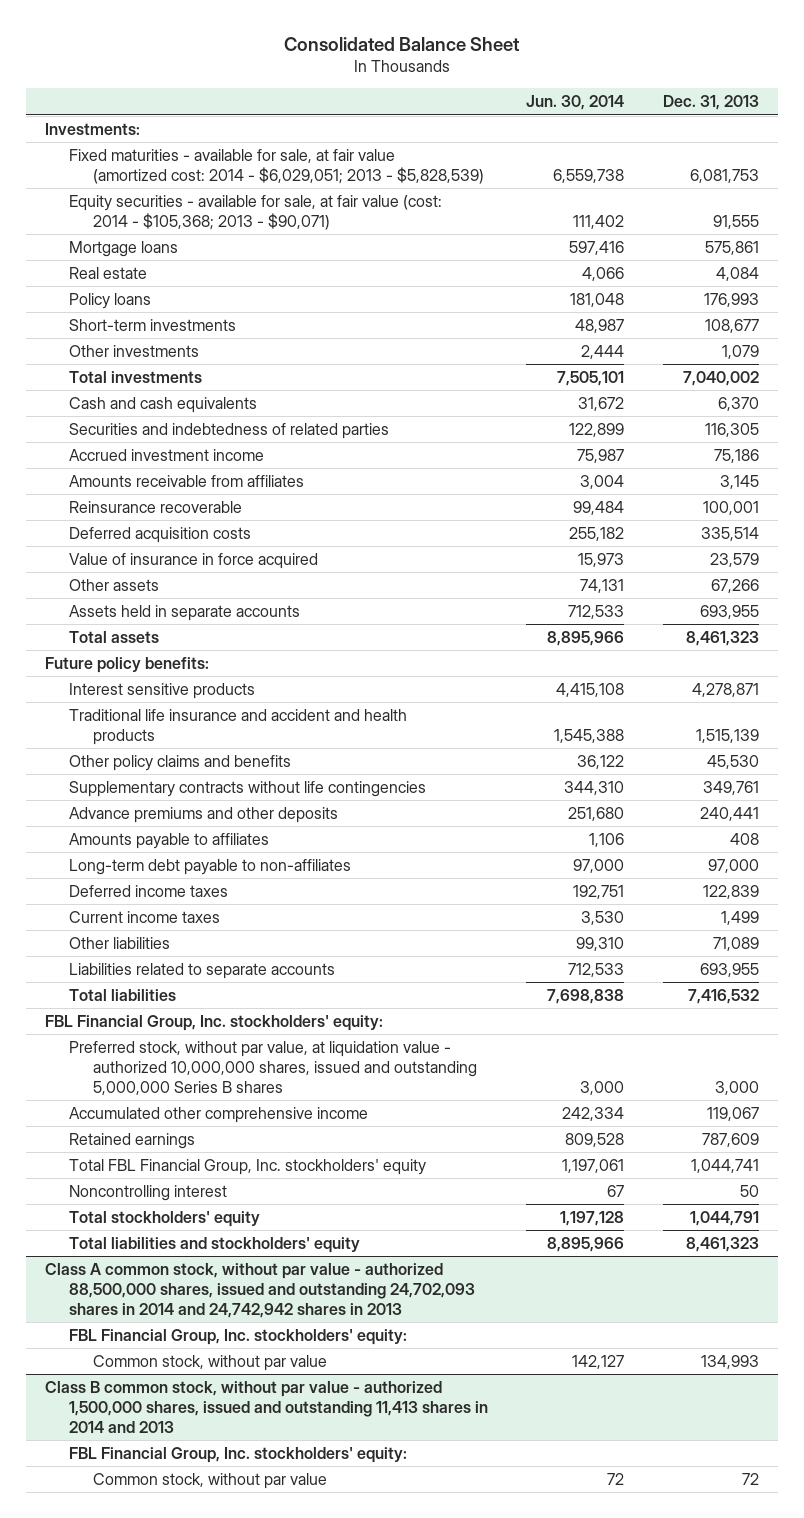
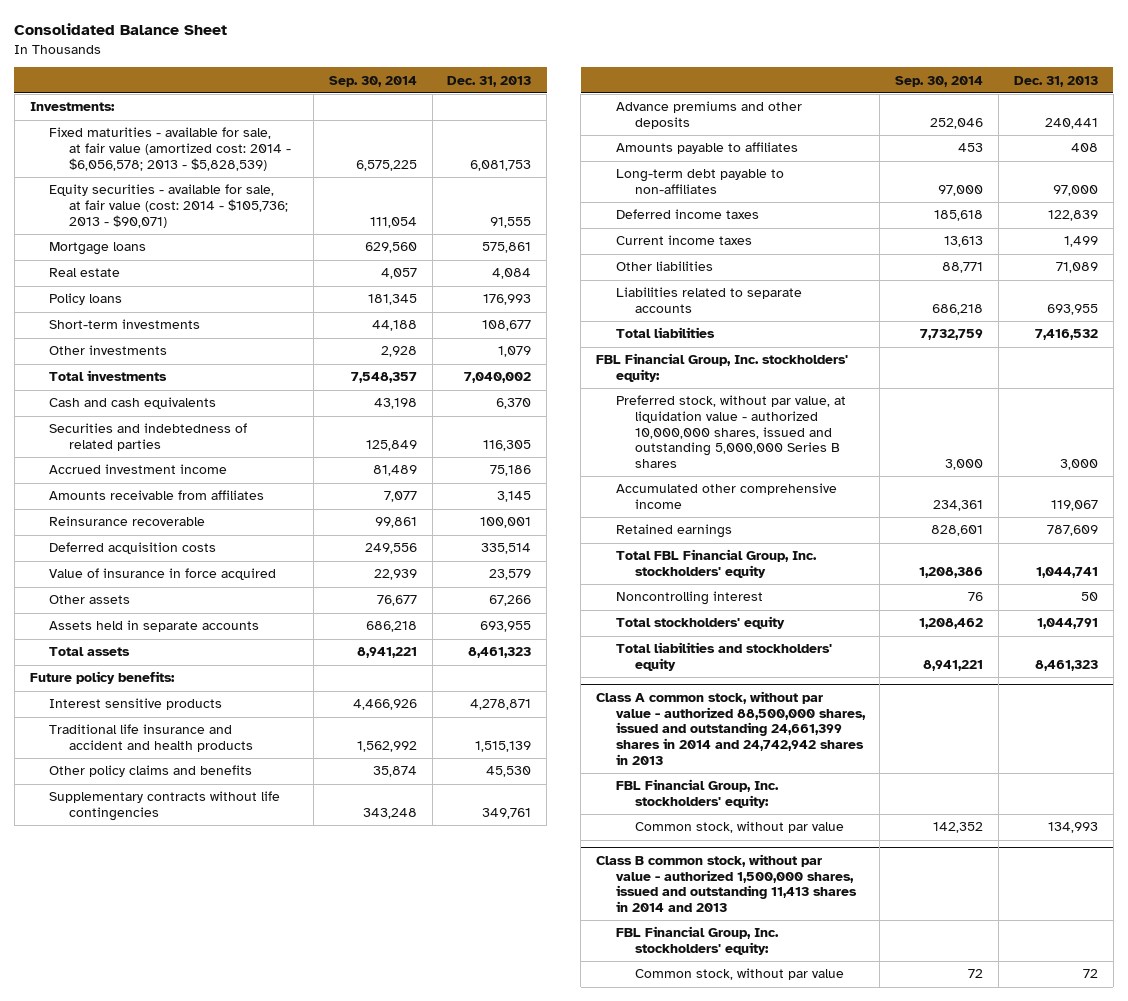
[526,95,625,111] Jun. 30, 2014 -> none
none -> [328,75,417,87] Sep. 30, 2014
[69,148,484,184] Fixed maturities - available for sale, at fair value (amortized cost: 2014 - $6,029,051; 2013 - $5,828,539) -> [49,127,291,171] Fixed maturities - available for sale, at fair value (amortized cost: 2014 - $6,056,578; 2013 - $5,828,539)
[69,194,443,230] Equity securities - available for sale, at fair value (cost: 2014 - $105,368; 2013 - $90,071) -> [49,184,288,228] Equity securities - available for sale, at fair value (cost: 2014 - $105,736; 2013 - $90,071)
[45,1262,476,1318] Class A common stock, without par value - authorized 88,500,000 shares, issued and outstanding 24,702,093 shares in 2014 and 24,742,942 shares in 2013 -> [596,691,866,765] Class A common stock, without par value - authorized 88,500,000 shares, issued and outstanding 24,661,399 shares in 2014 and 24,742,942 shares in 2013

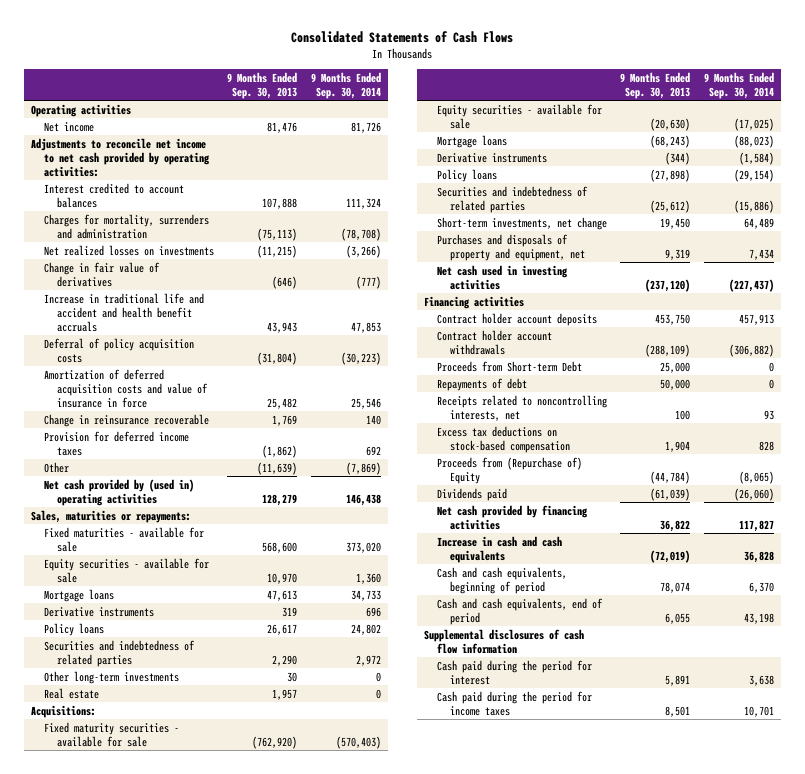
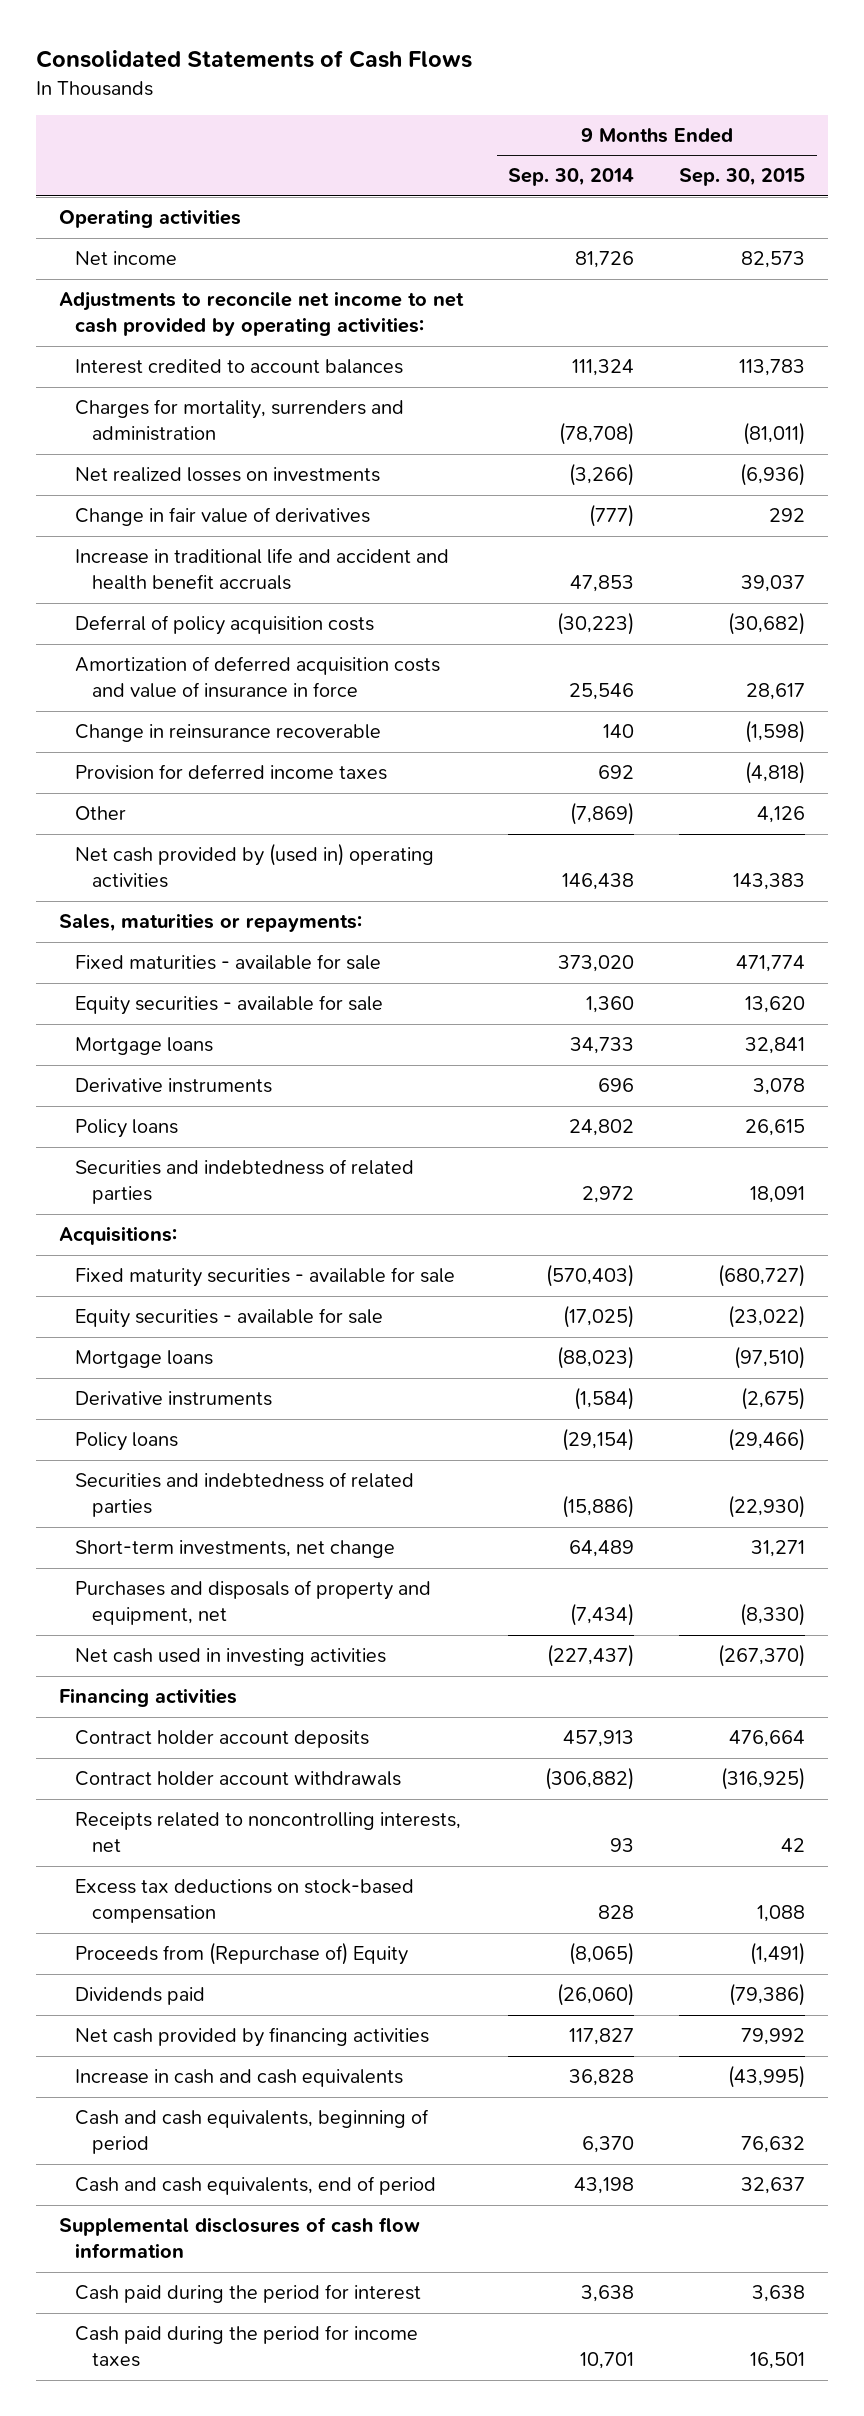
[227,71,298,99] 9 Months Ended Sep. 30, 2013 -> none
none -> [679,168,806,187] Sep. 30, 2015
[43,670,179,684] Other long-term investments -> none
[43,687,99,699] Real estate -> none
[748,248,774,260] 7,434 -> [569,1603,634,1627] (7,434)
[436,360,582,372] Proceeds from Short-term Debt -> none
[436,377,527,391] Repayments of debt -> none

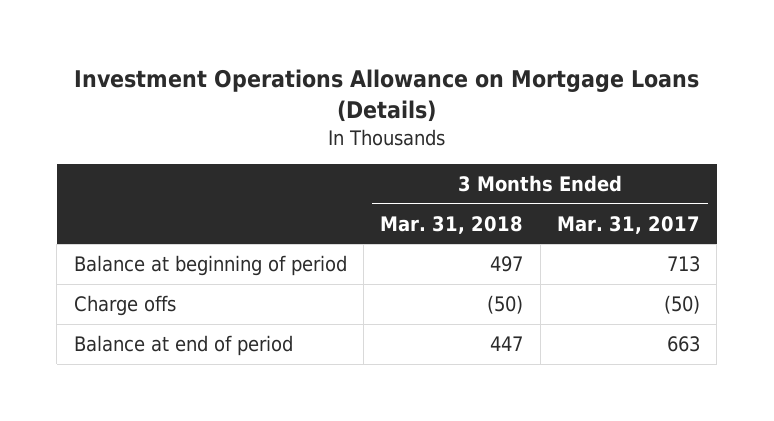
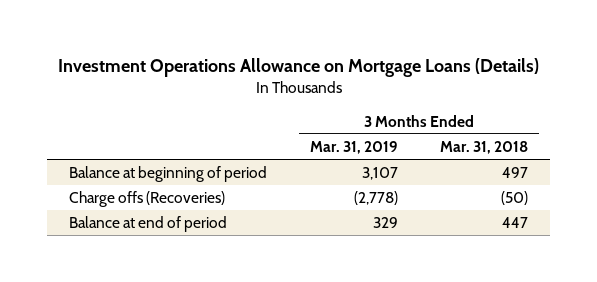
[556,215,700,234] Mar. 31, 2017 -> none
none -> [309,141,398,155] Mar. 31, 2019
[73,294,176,316] Charge offs -> [68,191,225,208] Charge offs (Recoveries)

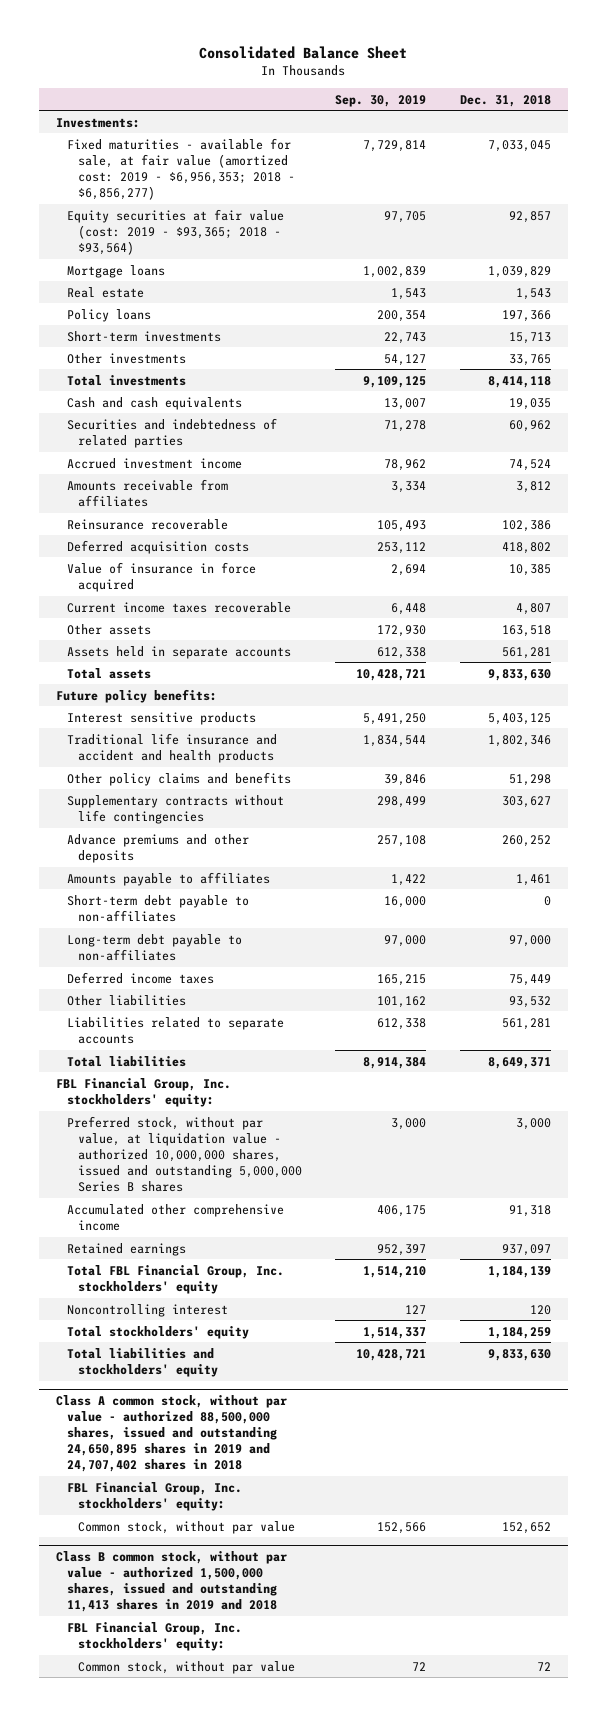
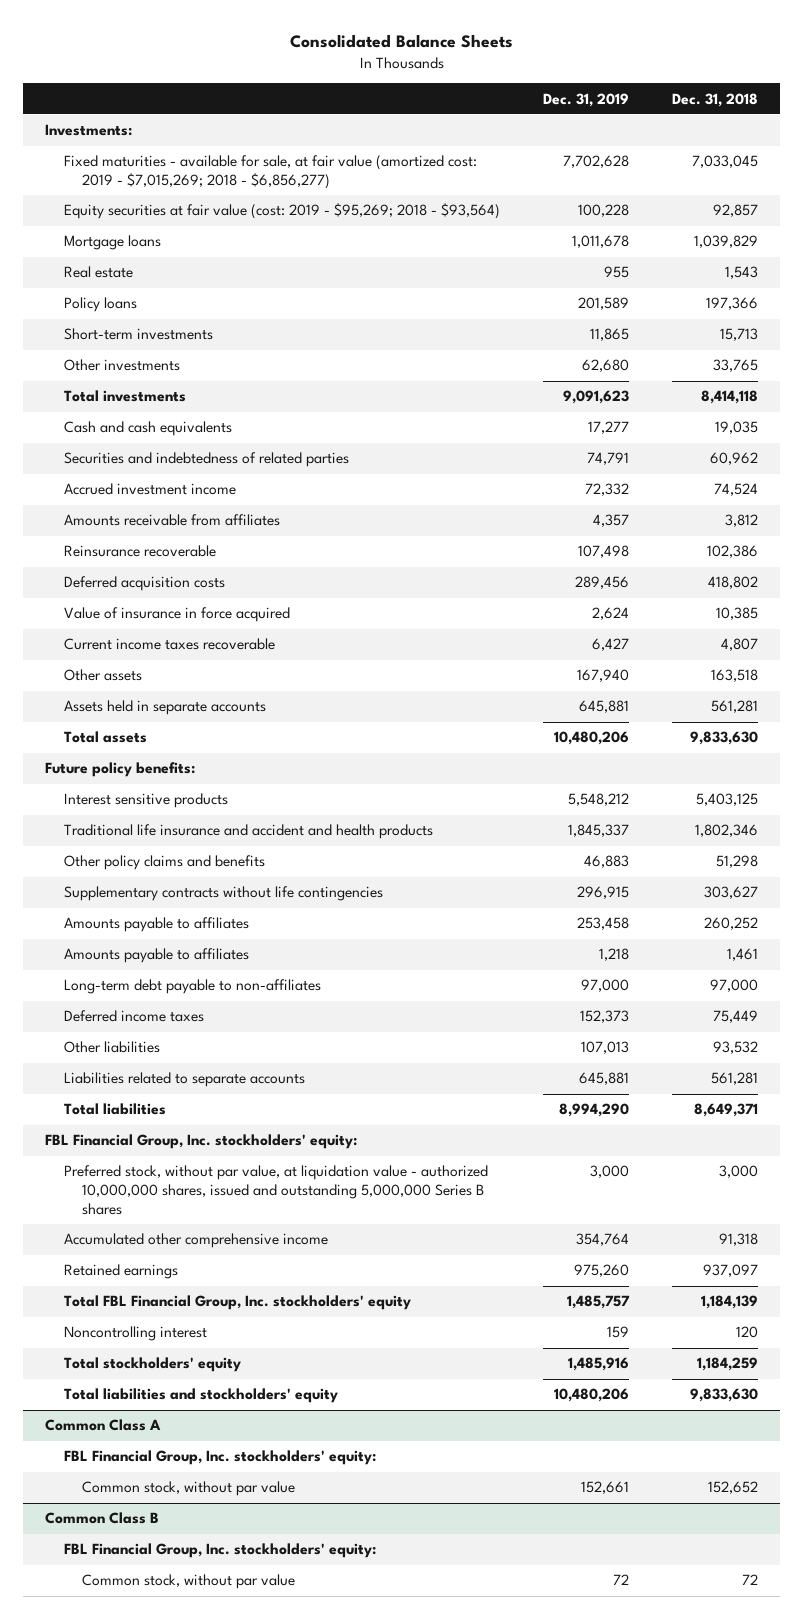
[199,46,408,60] Consolidated Balance Sheet -> [289,34,513,49] Consolidated Balance Sheets
[335,94,427,107] Sep. 30, 2019 -> none
none -> [542,92,629,107] Dec. 31, 2019
[66,137,295,201] Fixed maturities - available for sale, at fair value (amortized cost: 2019 - $6,956,353; 2018 - $6,856,277) -> [63,155,477,190] Fixed maturities - available for sale, at fair value (amortized cost: 2019 - $7,015,269; 2018 - $6,856,277)
[66,208,284,255] Equity securities at fair value (cost: 2019 - $93,365; 2018 - $93,564) -> [63,203,500,220] Equity securities at fair value (cost: 2019 - $95,269; 2018 - $93,564)
[66,833,249,863] Advance premiums and other deposits -> [63,917,249,933] Amounts payable to affiliates
[66,894,249,922] Short-term debt payable to non-affiliates -> none
[55,1394,287,1473] Class A common stock, without par value - authorized 88,500,000 shares, issued and outstanding 24,650,895 shares in 2019 and 24,707,402 shares in 2018 -> [45,1419,162,1432] Common Class A
[55,1550,287,1613] Class B common stock, without par value - authorized 1,500,000 shares, issued and outstanding 11,413 shares in 2019 and 2018 -> [45,1512,160,1525] Common Class B

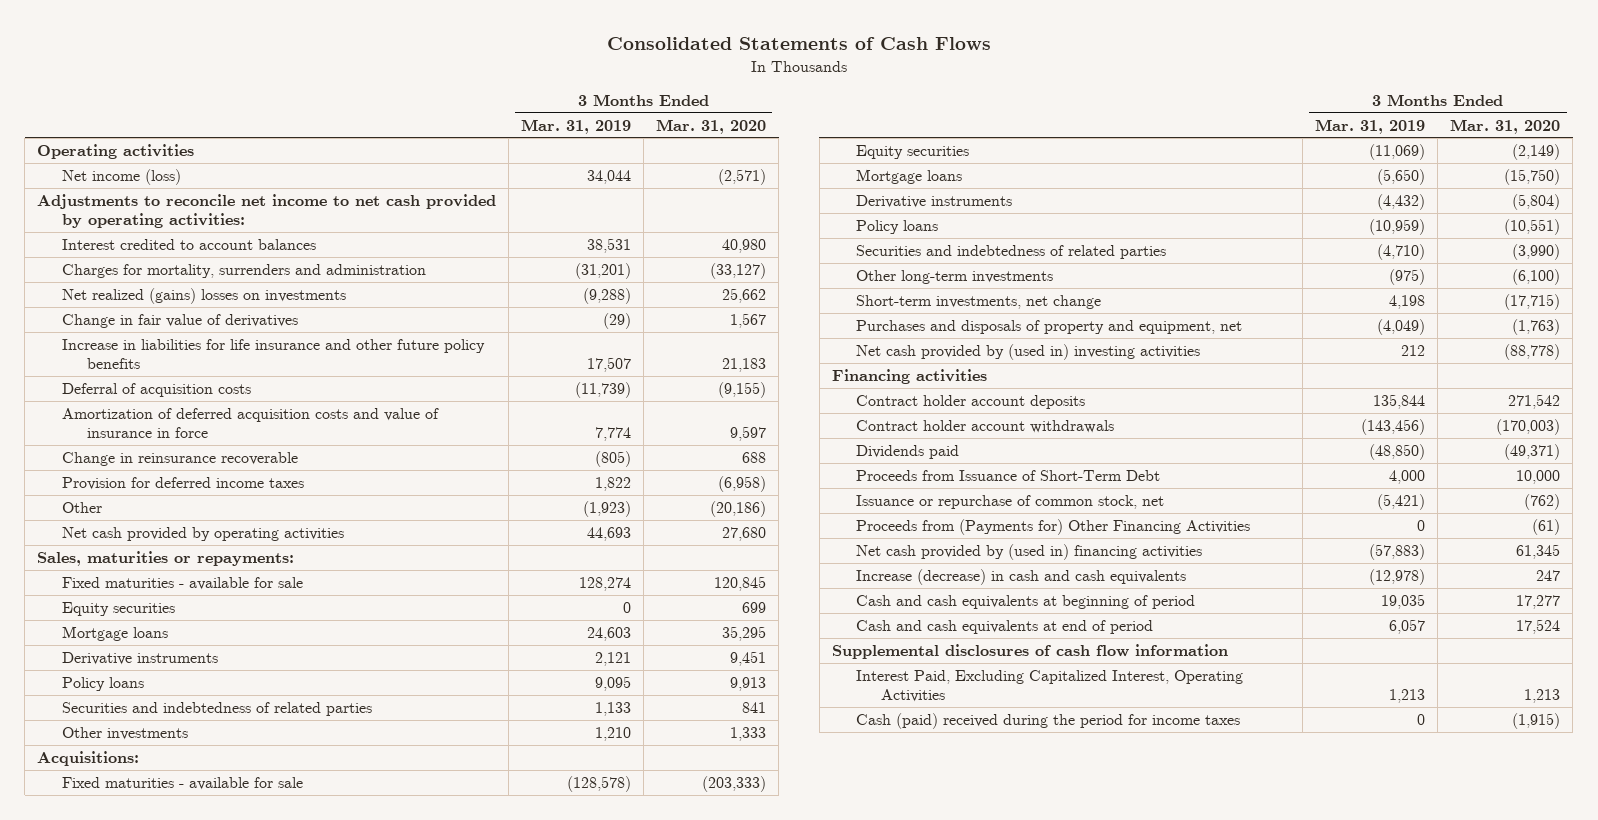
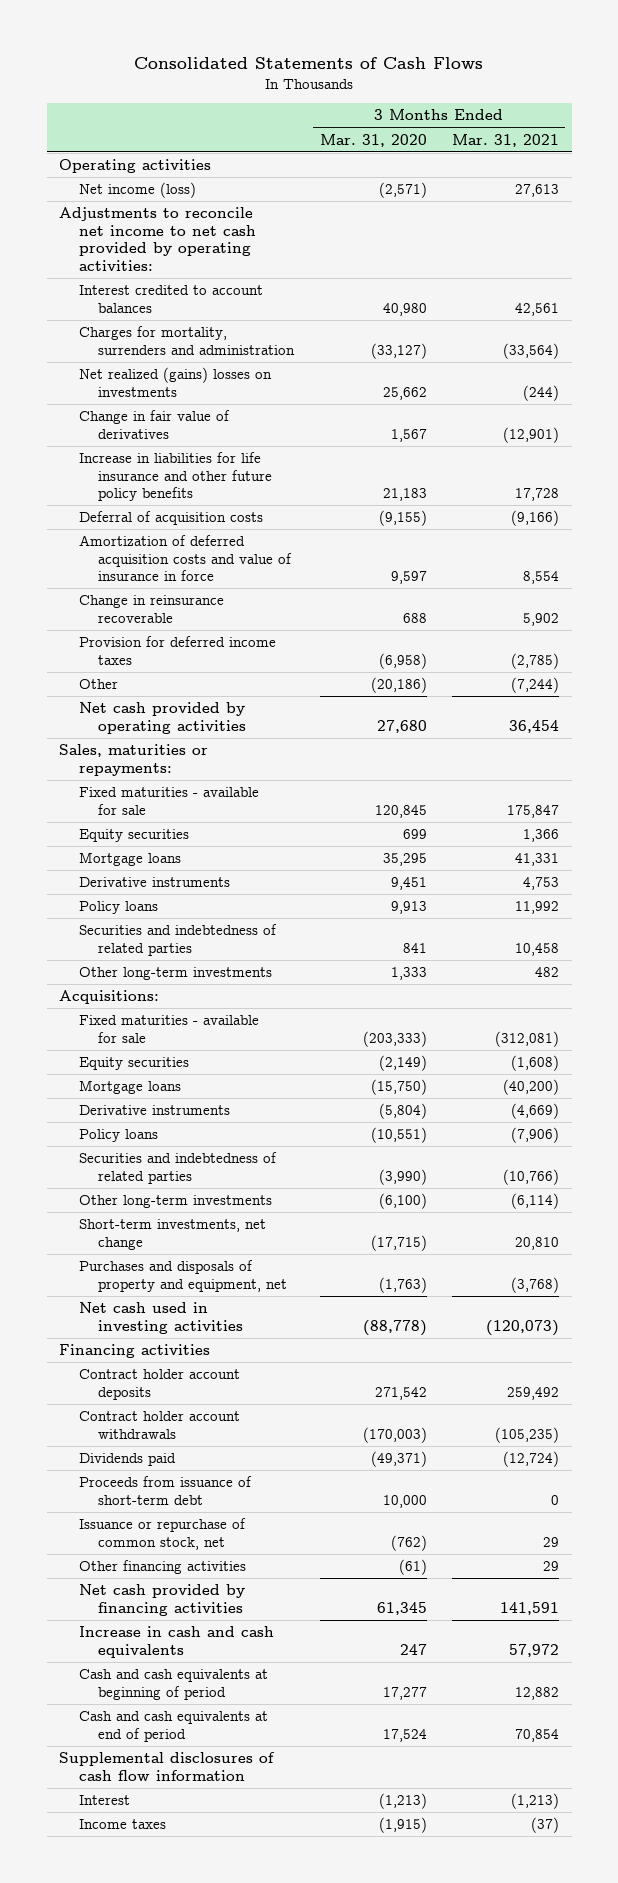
[521,118,632,134] Mar. 31, 2019 -> none
none -> [451,133,559,147] Mar. 31, 2021
[62,726,189,740] Other investments -> [78,967,272,981] Other long-term investments
[856,343,1201,360] Net cash provided by (used in) investing activities -> [78,1302,244,1334] Net cash used in investing activities
[856,469,1161,481] Proceeds from Issuance of Short-Term Debt -> [78,1476,252,1505] Proceeds from issuance of short-term debt
[856,518,1251,535] Proceeds from (Payments for) Other Financing Activities -> [78,1560,246,1575] Other financing activities
[856,543,1203,560] Net cash provided by (used in) financing activities -> [78,1584,245,1616] Net cash provided by financing activities
[856,568,1187,585] Increase (decrease) in cash and cash equivalents -> [78,1626,274,1658] Increase in cash and cash equivalents
[856,669,1244,702] Interest Paid, Excluding Capitalized Interest, Operating Activities -> none
none -> [78,1795,130,1806] Interest
[856,712,1241,729] Cash (paid) received during the period for income taxes -> [78,1819,166,1830] Income taxes

